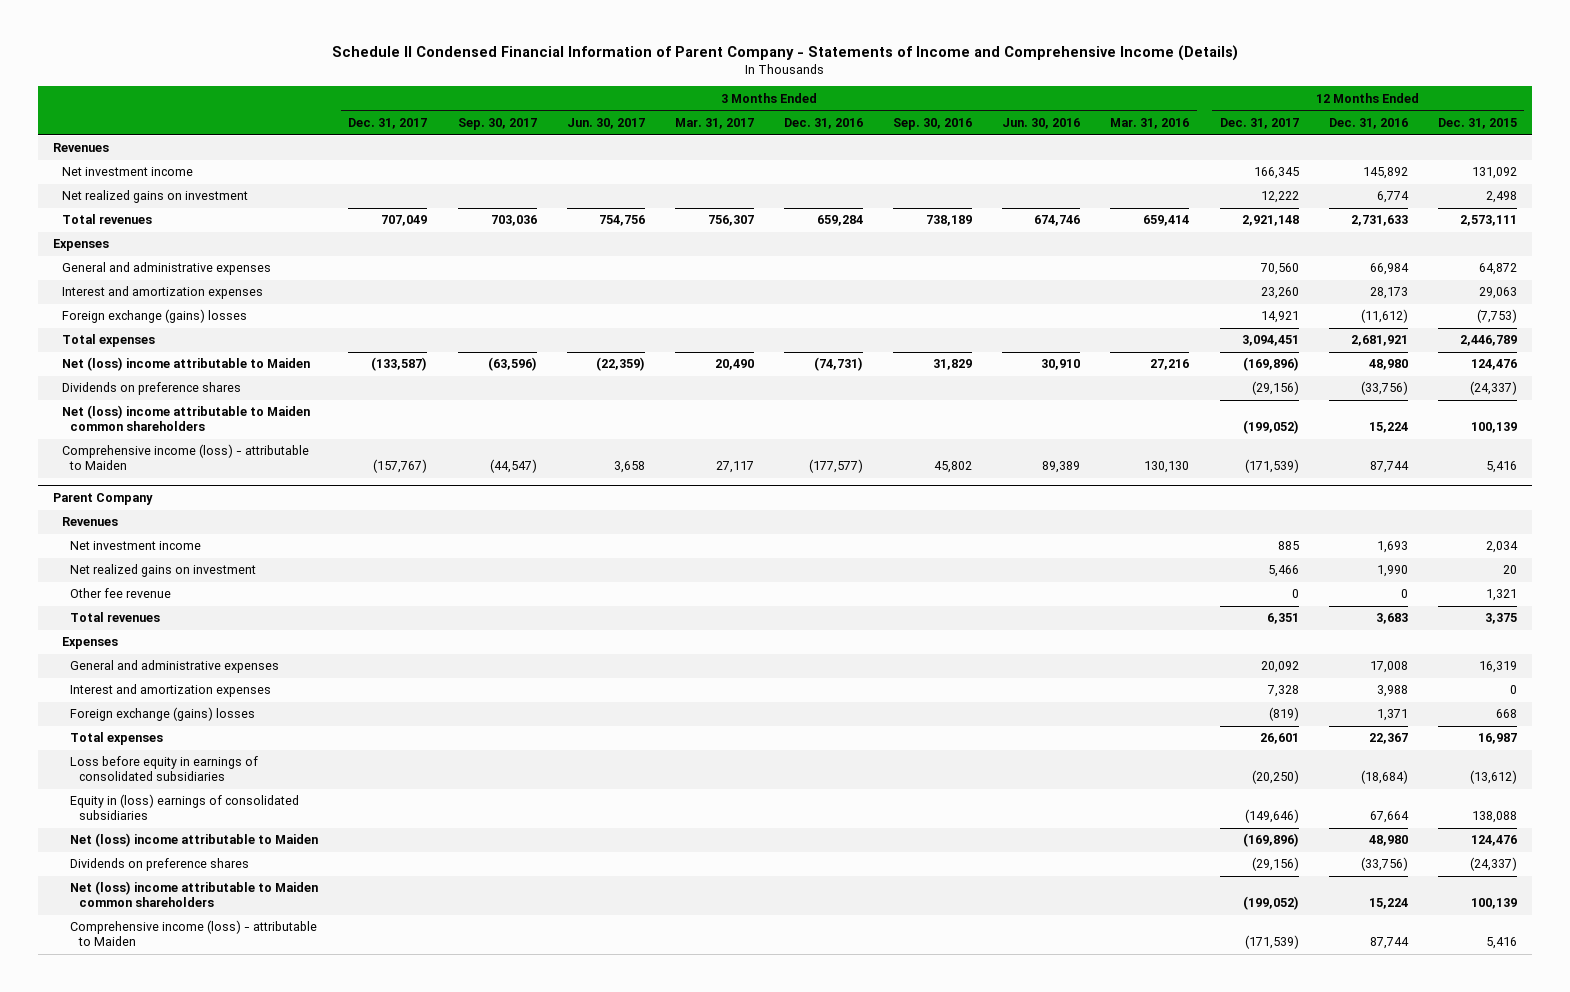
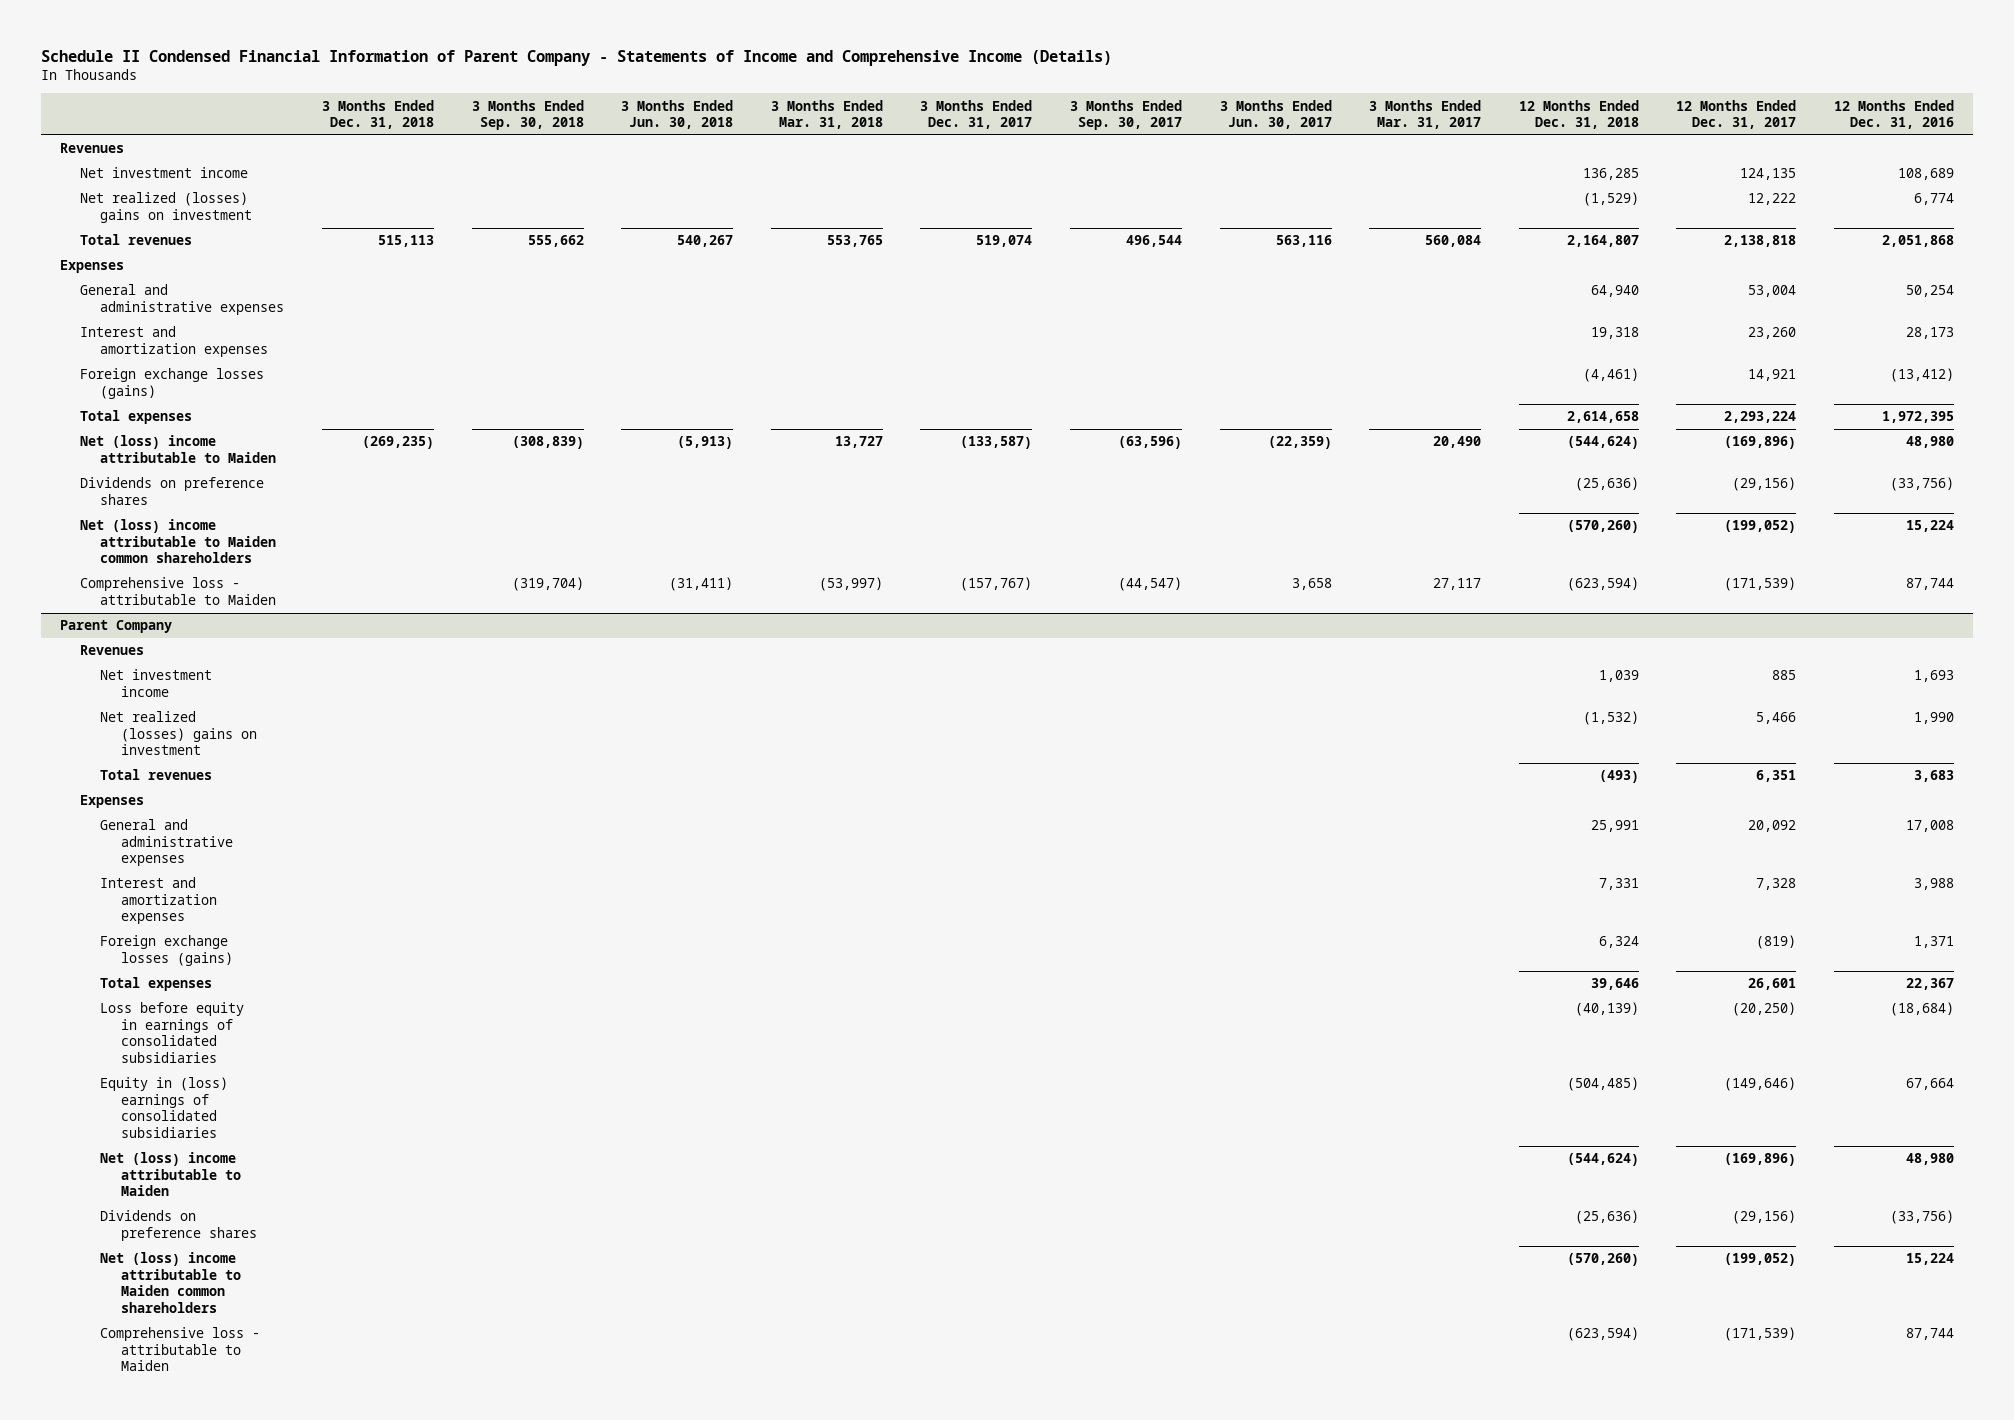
[783,118,863,130] Dec. 31, 2016 -> none
[893,118,973,131] Sep. 30, 2016 -> none
[1002,118,1081,130] Jun. 30, 2016 -> none
[1110,118,1190,130] Mar. 31, 2016 -> none
[1437,118,1517,130] Dec. 31, 2015 -> none
none -> [321,99,434,130] 3 Months Ended Dec. 31, 2018
none -> [471,99,584,131] 3 Months Ended Sep. 30, 2018
none -> [621,99,734,130] 3 Months Ended Jun. 30, 2018
none -> [770,99,883,130] 3 Months Ended Mar. 31, 2018
none -> [1518,99,1639,130] 12 Months Ended Dec. 31, 2018
[1253,167,1299,180] 166,345 -> [1740,168,1797,181] 124,135
[1362,167,1408,180] 145,892 -> [1897,168,1954,181] 108,689
[61,190,248,204] Net realized gains on investment -> [80,192,253,223] Net realized (losses) gains on investment
[381,215,428,227] 707,049 -> [976,235,1033,248] 519,074
[490,215,537,227] 703,036 -> [1125,235,1182,248] 496,544
[598,215,645,227] 754,756 -> [1275,235,1332,248] 563,116
[707,215,754,227] 756,307 -> [1425,235,1482,248] 560,084
[1241,215,1299,227] 2,921,148 -> [1724,235,1797,248] 2,138,818
[1350,215,1408,227] 2,731,633 -> [1881,235,1954,248] 2,051,868
[1259,263,1299,276] 70,560 -> [1748,285,1797,298] 53,004
[1369,263,1409,276] 66,984 -> [1905,285,1954,298] 50,254
[61,309,247,324] Foreign exchange (gains) losses -> [80,368,265,399] Foreign exchange losses (gains)
[1360,309,1408,324] (11,612) -> [1889,368,1954,383] (13,412)
[1241,335,1299,347] 3,094,451 -> [1724,411,1797,424] 2,293,224
[1350,335,1408,347] 2,681,921 -> [1881,411,1954,424] 1,972,395
[61,444,309,471] Comprehensive income (loss) - attributable to Maiden -> [80,577,277,605] Comprehensive loss - attributable to Maiden
[70,588,172,599] Other fee revenue -> none
[70,564,257,578] Net realized gains on investment -> [100,711,257,756] Net realized (losses) gains on investment
[70,707,256,722] Foreign exchange (gains) losses -> [100,935,233,966] Foreign exchange losses (gains)
[70,920,318,947] Comprehensive income (loss) - attributable to Maiden -> [100,1327,261,1372] Comprehensive loss - attributable to Maiden

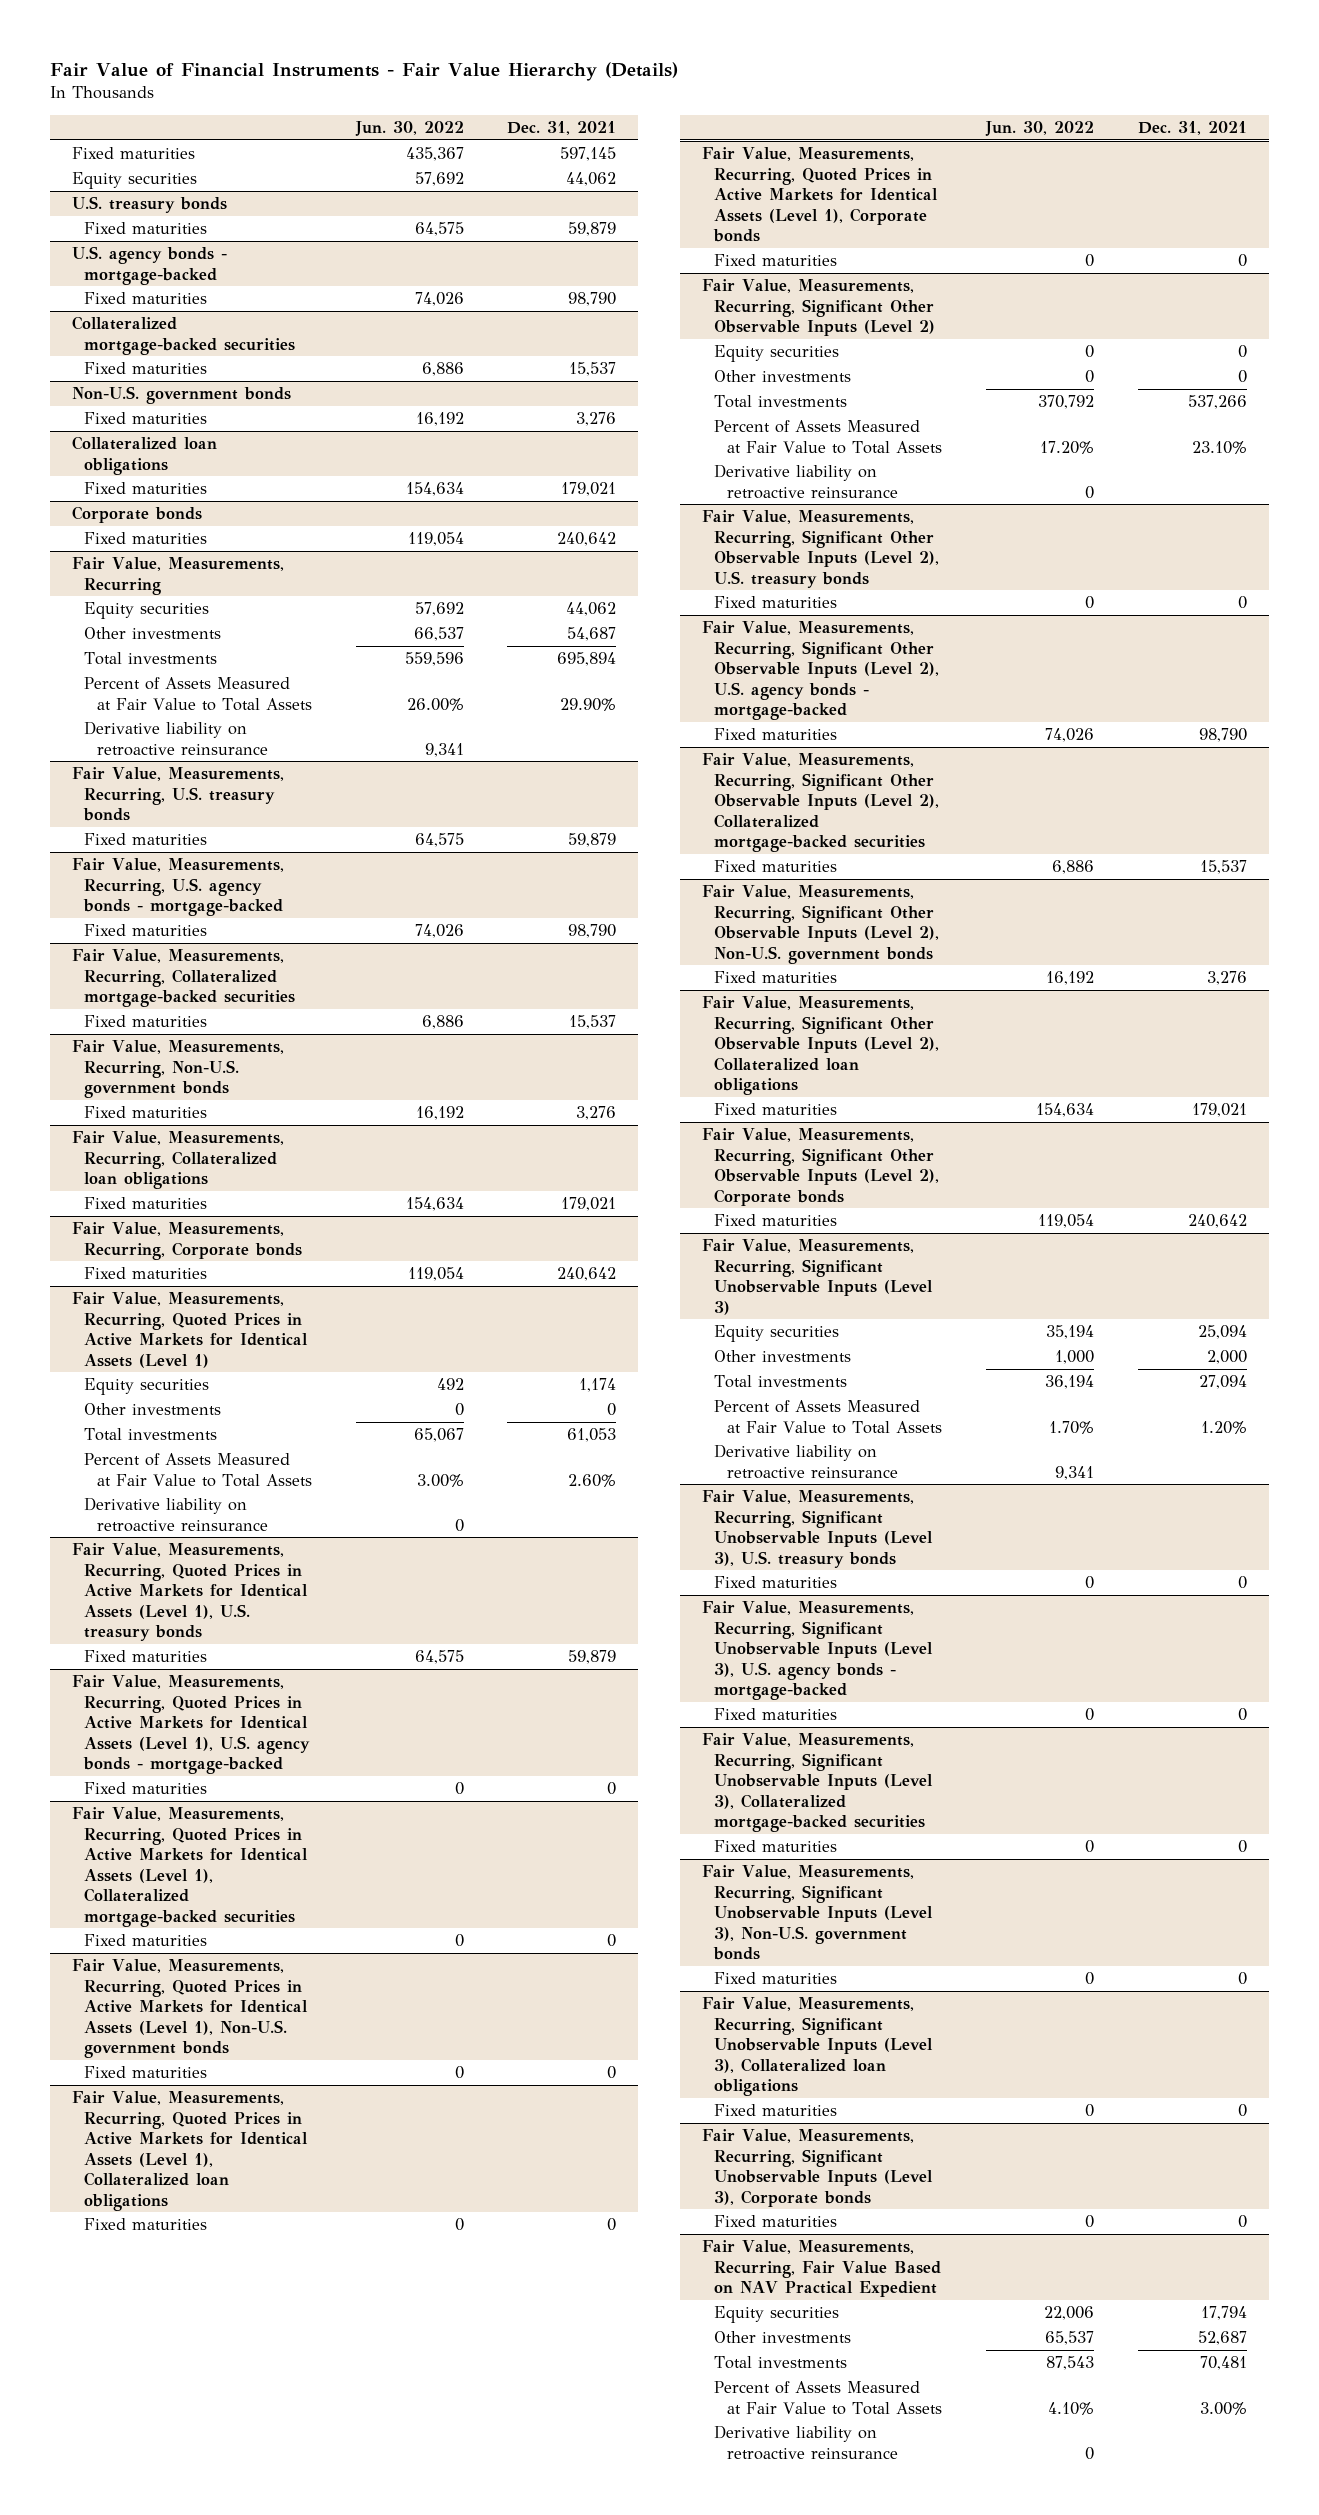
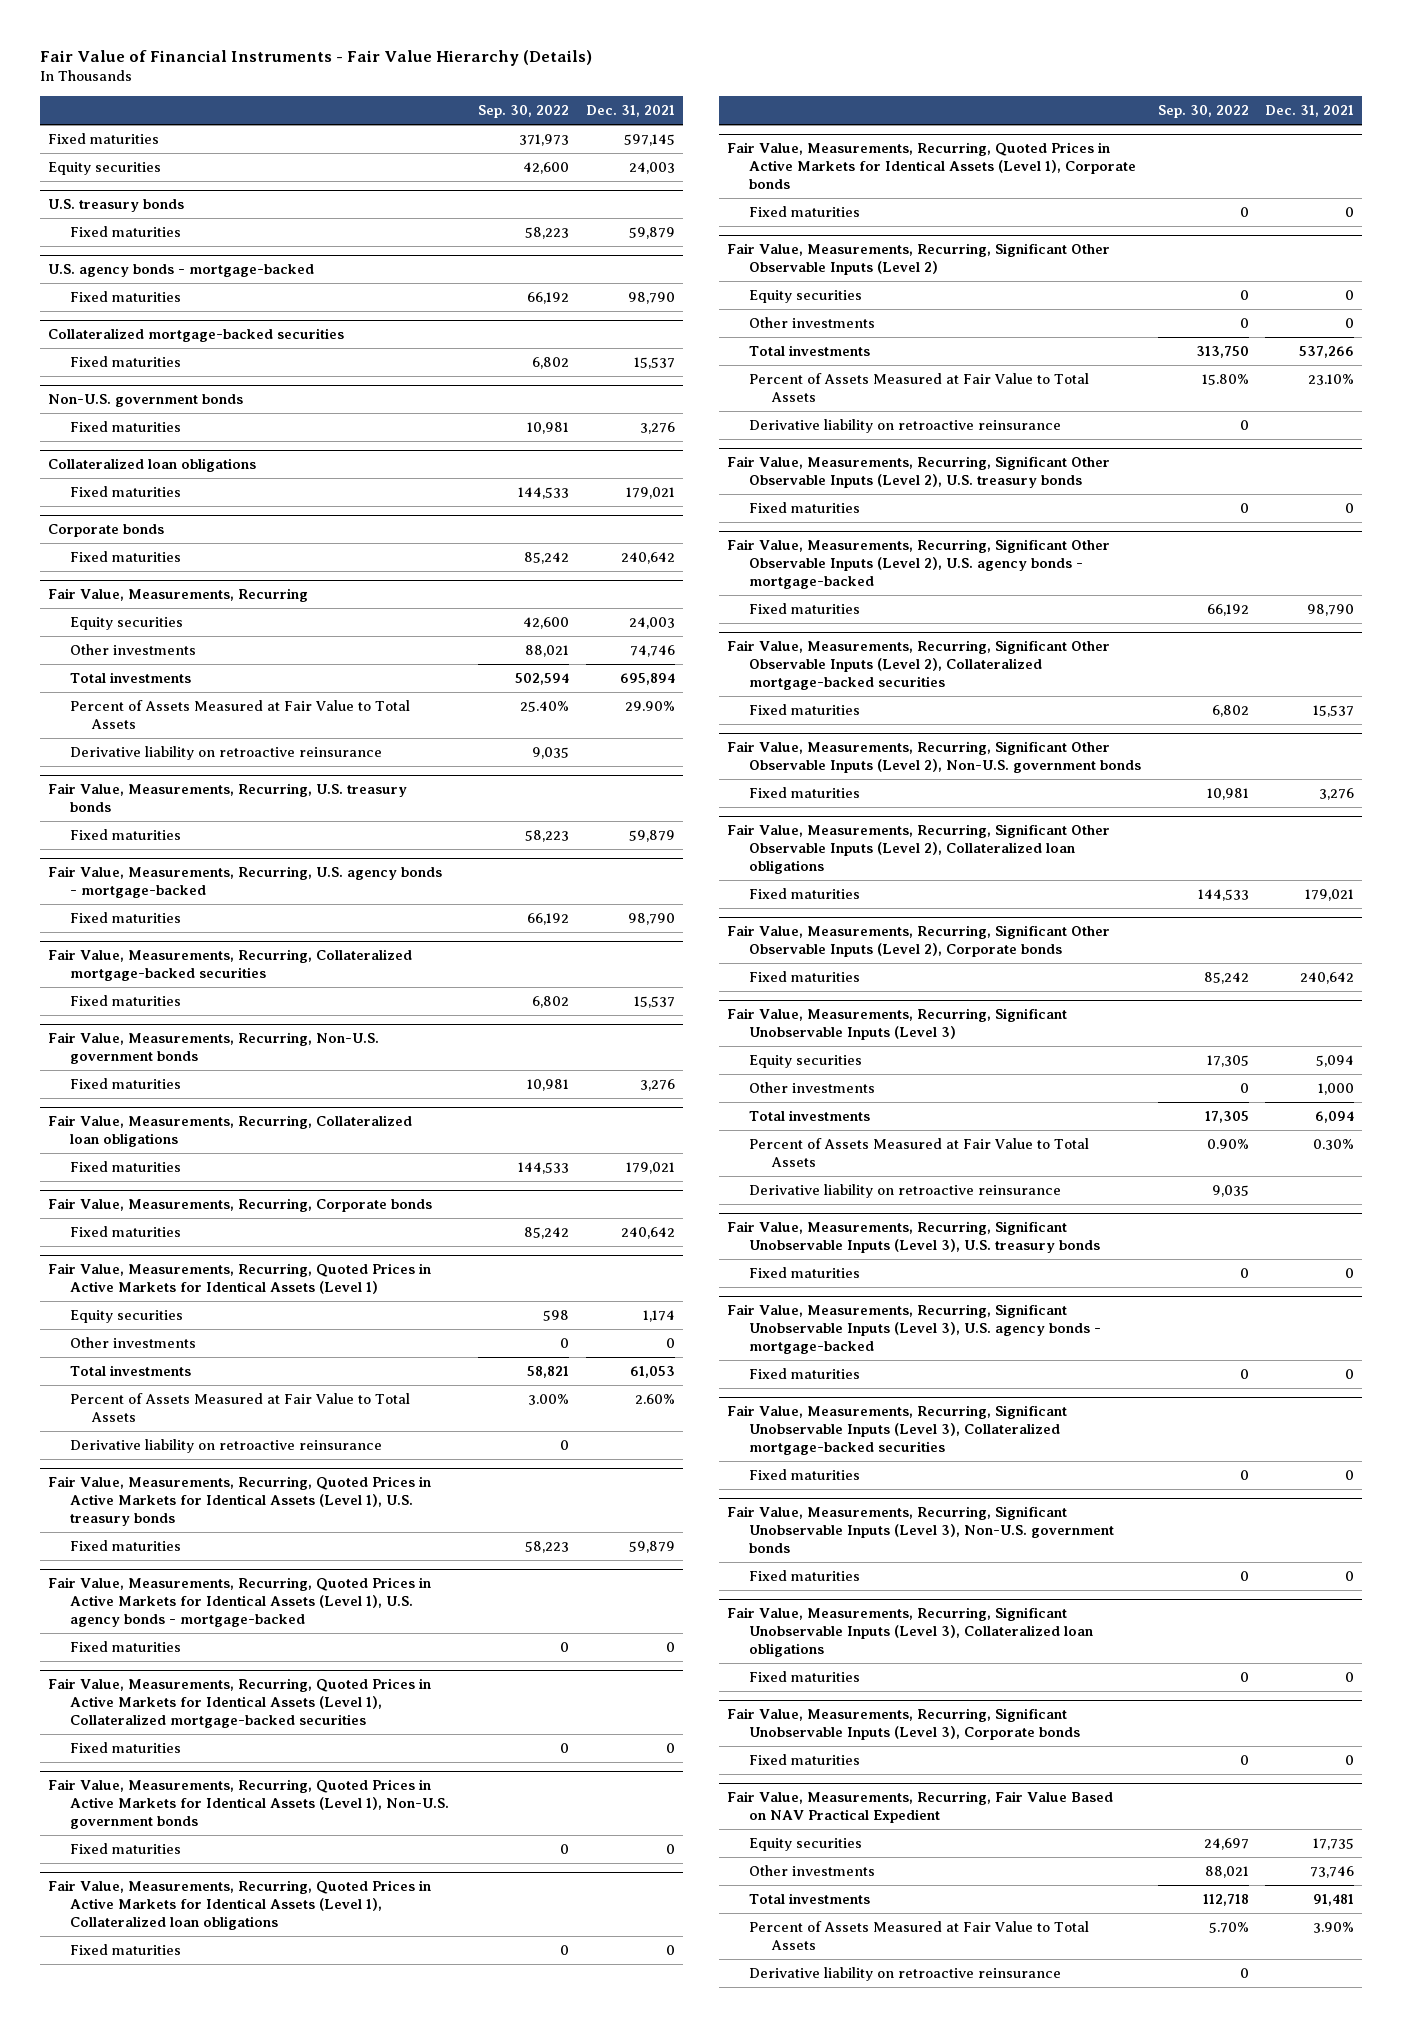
[354,120,464,136] Jun. 30, 2022 -> none
none -> [478,104,570,118] Sep. 30, 2022
[566,172,617,187] 44,062 -> [628,162,675,175] 24,003
[566,602,617,617] 44,062 -> [628,617,675,630] 24,003
[567,627,617,642] 54,687 -> [629,645,675,658] 74,746
[1197,1325,1247,1340] 25,094 -> [1316,1055,1355,1068] 5,094
[1206,1350,1247,1365] 2,000 -> [1318,1083,1355,1096] 1,000
[1198,1375,1247,1390] 27,094 -> [1315,1111,1355,1124] 6,094
[1200,1420,1247,1434] 1.20% -> [1313,1139,1355,1151] 0.30%
[1200,2306,1247,2321] 17,794 -> [1313,1838,1355,1851] 17,735
[1197,2331,1247,2346] 52,687 -> [1310,1866,1355,1879] 73,746
[1199,2356,1247,2371] 70,481 -> [1313,1894,1355,1907] 91,481
[1199,2401,1247,2415] 3.00% -> [1313,1922,1355,1934] 3.90%

